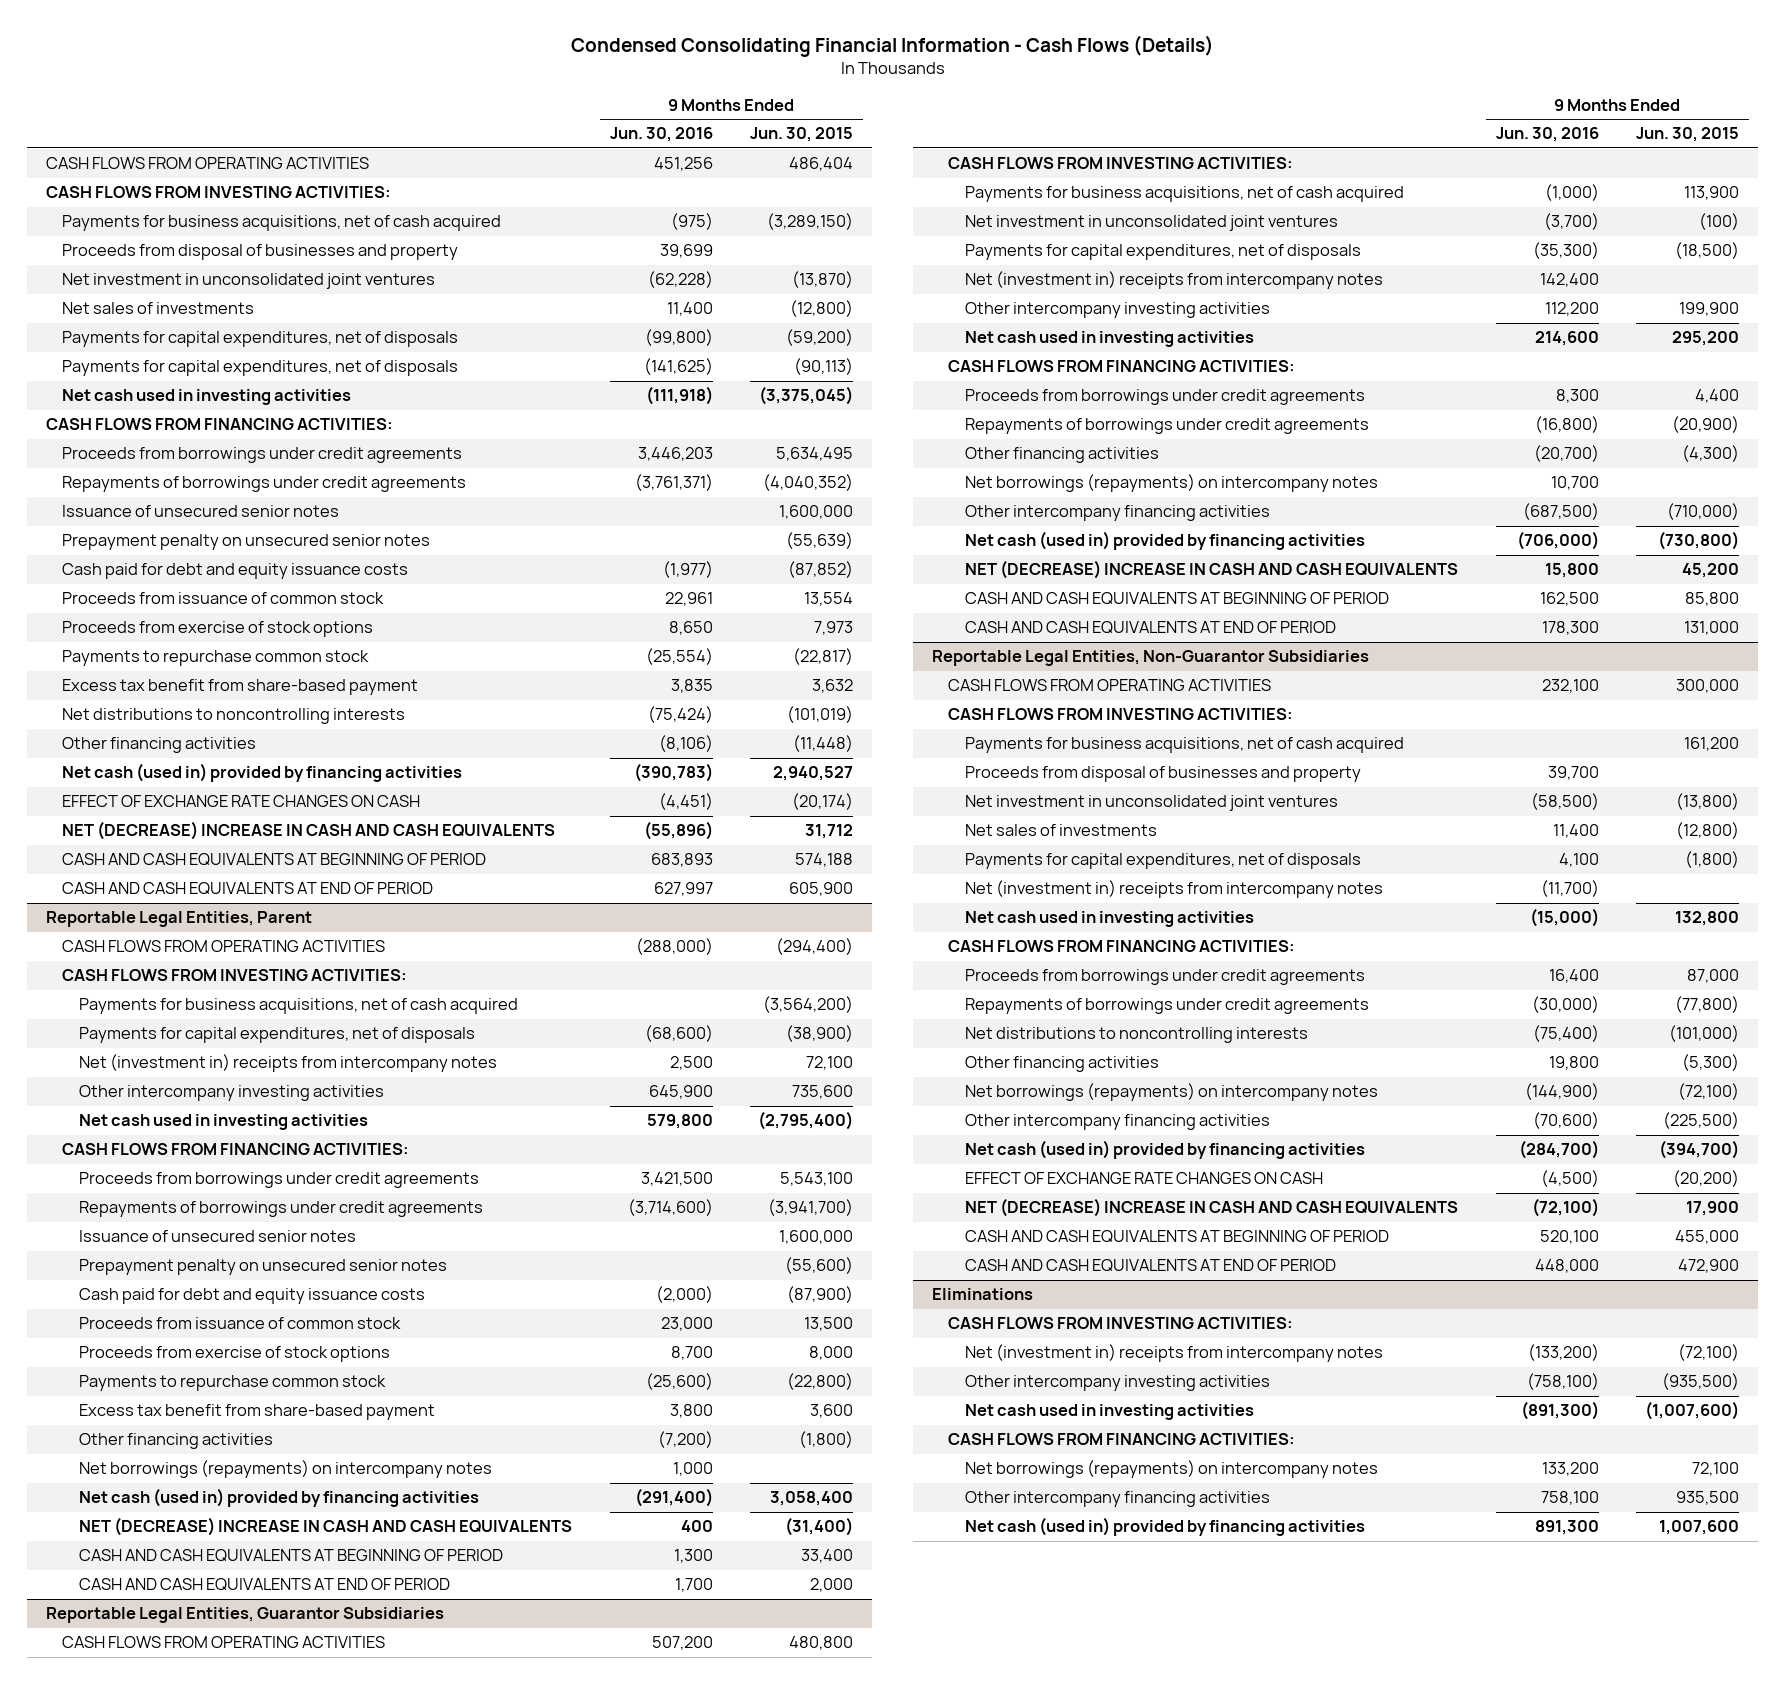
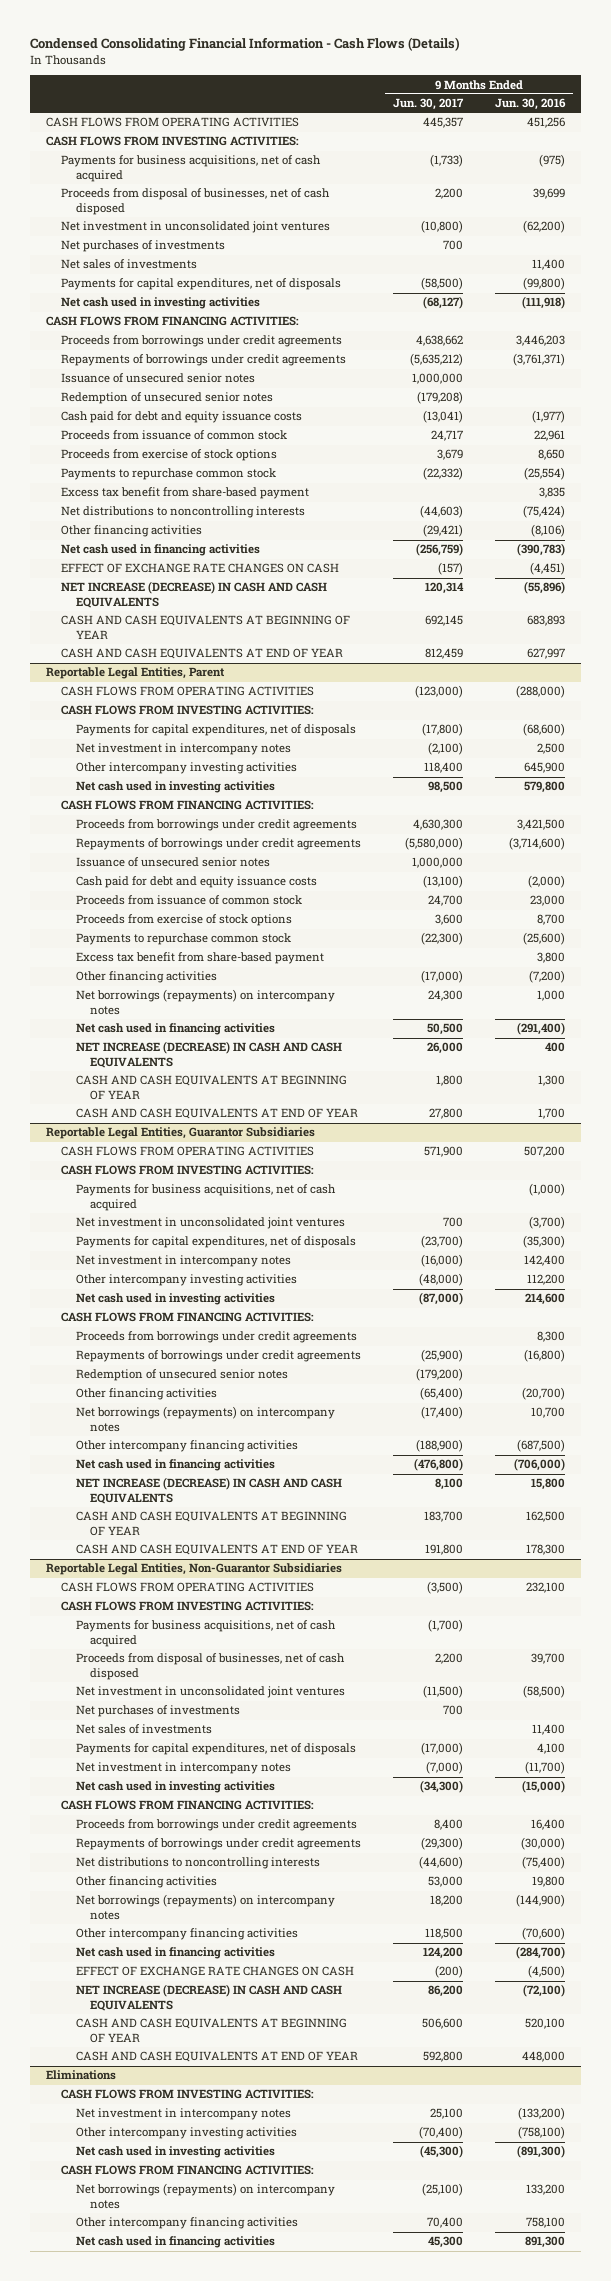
[750,127,854,143] Jun. 30, 2015 -> none
none -> [392,98,464,111] Jun. 30, 2017
[62,244,459,261] Proceeds from disposal of businesses and property -> [60,188,330,215] Proceeds from disposal of businesses, net of cash disposed
[647,271,713,289] (62,228) -> [522,220,565,234] (62,200)
none -> [60,240,225,253] Net purchases of investments
[62,360,459,377] Payments for capital expenditures, net of disposals -> none
[62,534,431,551] Prepayment penalty on unsecured senior notes -> none
none -> [60,392,273,405] Redemption of unsecured senior notes
[62,763,463,783] Net cash (used in) provided by financing activities -> [60,544,260,557] Net cash used in financing activities
[62,821,556,841] NET (DECREASE) INCREASE IN CASH AND CASH EQUIVALENTS -> [60,581,327,608] NET INCREASE (DECREASE) IN CASH AND CASH EQUIVALENTS
[62,853,487,866] CASH AND CASH EQUIVALENTS AT BEGINNING OF PERIOD -> [60,615,350,639] CASH AND CASH EQUIVALENTS AT BEGINNING OF YEAR
[62,882,434,895] CASH AND CASH EQUIVALENTS AT END OF PERIOD -> [60,648,343,660] CASH AND CASH EQUIVALENTS AT END OF YEAR
[78,998,518,1015] Payments for business acquisitions, net of cash acquired -> none
[78,1054,497,1073] Net (investment in) receipts from intercompany notes -> [75,743,291,756] Net investment in intercompany notes
[78,1259,447,1276] Prepayment penalty on unsecured senior notes -> none
[78,1488,479,1508] Net cash (used in) provided by financing activities -> [75,1023,275,1036] Net cash used in financing activities
[78,1517,572,1537] NET (DECREASE) INCREASE IN CASH AND CASH EQUIVALENTS -> [75,1041,342,1068] NET INCREASE (DECREASE) IN CASH AND CASH EQUIVALENTS
[78,1549,503,1562] CASH AND CASH EQUIVALENTS AT BEGINNING OF PERIOD -> [75,1075,347,1100] CASH AND CASH EQUIVALENTS AT BEGINNING OF YEAR
[78,1578,450,1591] CASH AND CASH EQUIVALENTS AT END OF PERIOD -> [75,1108,358,1120] CASH AND CASH EQUIVALENTS AT END OF YEAR
[964,271,1383,290] Net (investment in) receipts from intercompany notes -> [75,1255,291,1268] Net investment in intercompany notes
none -> [75,1369,288,1382] Redemption of unsecured senior notes
[964,531,1365,551] Net cash (used in) provided by financing activities -> [75,1459,275,1472] Net cash used in financing activities
[964,560,1458,580] NET (DECREASE) INCREASE IN CASH AND CASH EQUIVALENTS -> [75,1477,342,1504] NET INCREASE (DECREASE) IN CASH AND CASH EQUIVALENTS
[964,592,1389,605] CASH AND CASH EQUIVALENTS AT BEGINNING OF PERIOD -> [75,1511,347,1536] CASH AND CASH EQUIVALENTS AT BEGINNING OF YEAR
[964,621,1336,634] CASH AND CASH EQUIVALENTS AT END OF PERIOD -> [75,1544,358,1556] CASH AND CASH EQUIVALENTS AT END OF YEAR
[964,766,1361,783] Proceeds from disposal of businesses and property -> [75,1653,345,1680] Proceeds from disposal of businesses, net of cash disposed
none -> [75,1705,240,1718] Net purchases of investments
[964,880,1383,899] Net (investment in) receipts from intercompany notes -> [75,1762,291,1775] Net investment in intercompany notes
[964,1140,1365,1160] Net cash (used in) provided by financing activities -> [75,1947,275,1960] Net cash used in financing activities
[964,1198,1458,1218] NET (DECREASE) INCREASE IN CASH AND CASH EQUIVALENTS -> [75,1984,342,2011] NET INCREASE (DECREASE) IN CASH AND CASH EQUIVALENTS
[964,1230,1389,1243] CASH AND CASH EQUIVALENTS AT BEGINNING OF PERIOD -> [75,2018,347,2043] CASH AND CASH EQUIVALENTS AT BEGINNING OF YEAR
[964,1259,1336,1272] CASH AND CASH EQUIVALENTS AT END OF PERIOD -> [75,2051,358,2063] CASH AND CASH EQUIVALENTS AT END OF YEAR
[964,1344,1383,1363] Net (investment in) receipts from intercompany notes -> [75,2108,291,2121] Net investment in intercompany notes
[964,1517,1365,1537] Net cash (used in) provided by financing activities -> [75,2236,275,2249] Net cash used in financing activities

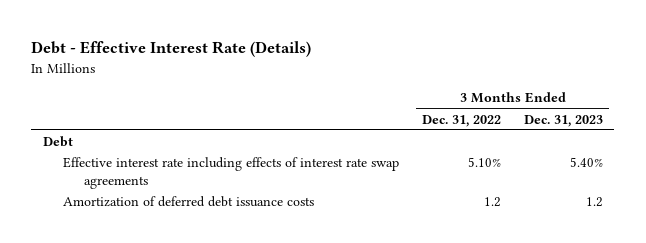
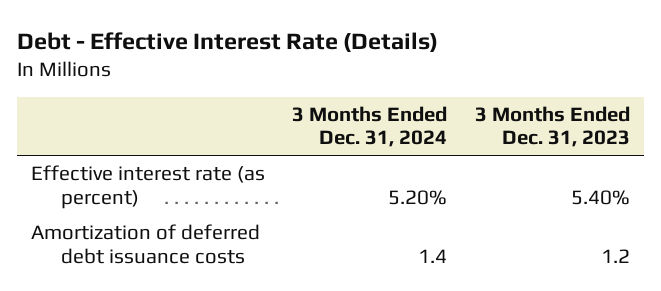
[422,114,502,127] Dec. 31, 2022 -> none
none -> [292,105,448,148] 3 Months Ended Dec. 31, 2024
[42,136,73,148] Debt -> none
[63,157,400,190] Effective interest rate including effects of interest rate swap agreements -> [31,165,266,209] Effective interest rate (as percent)

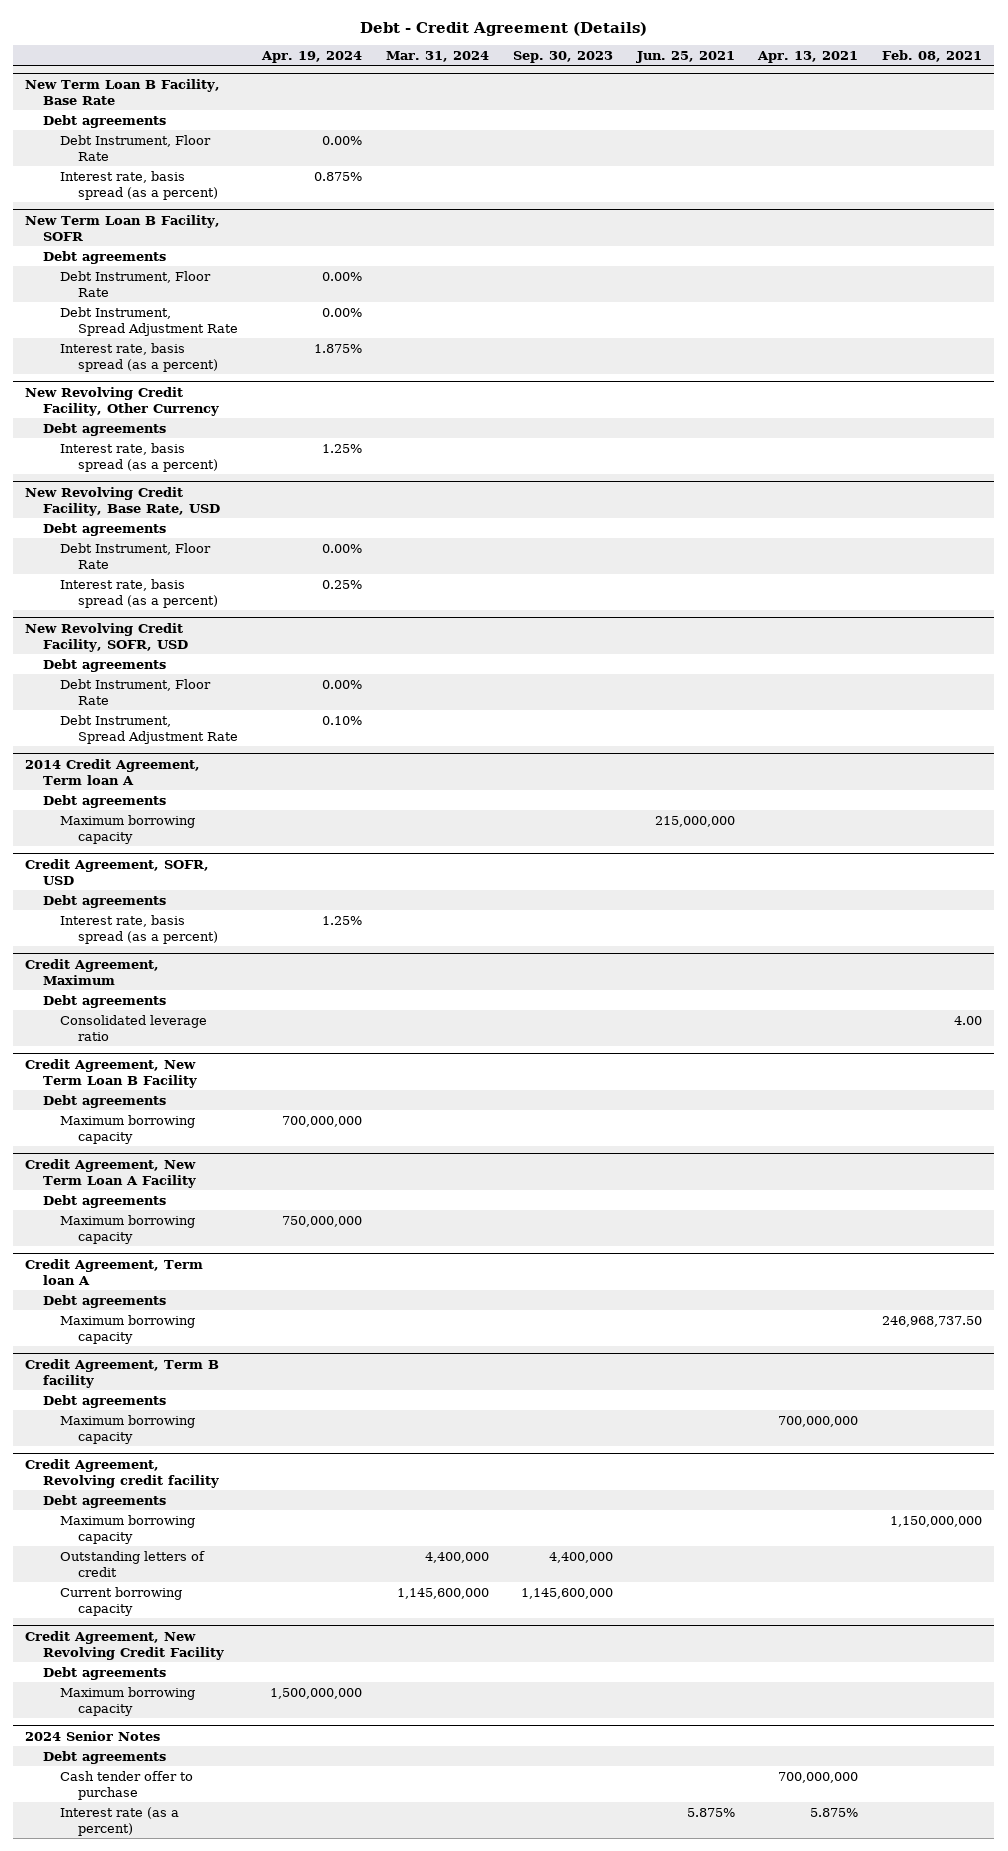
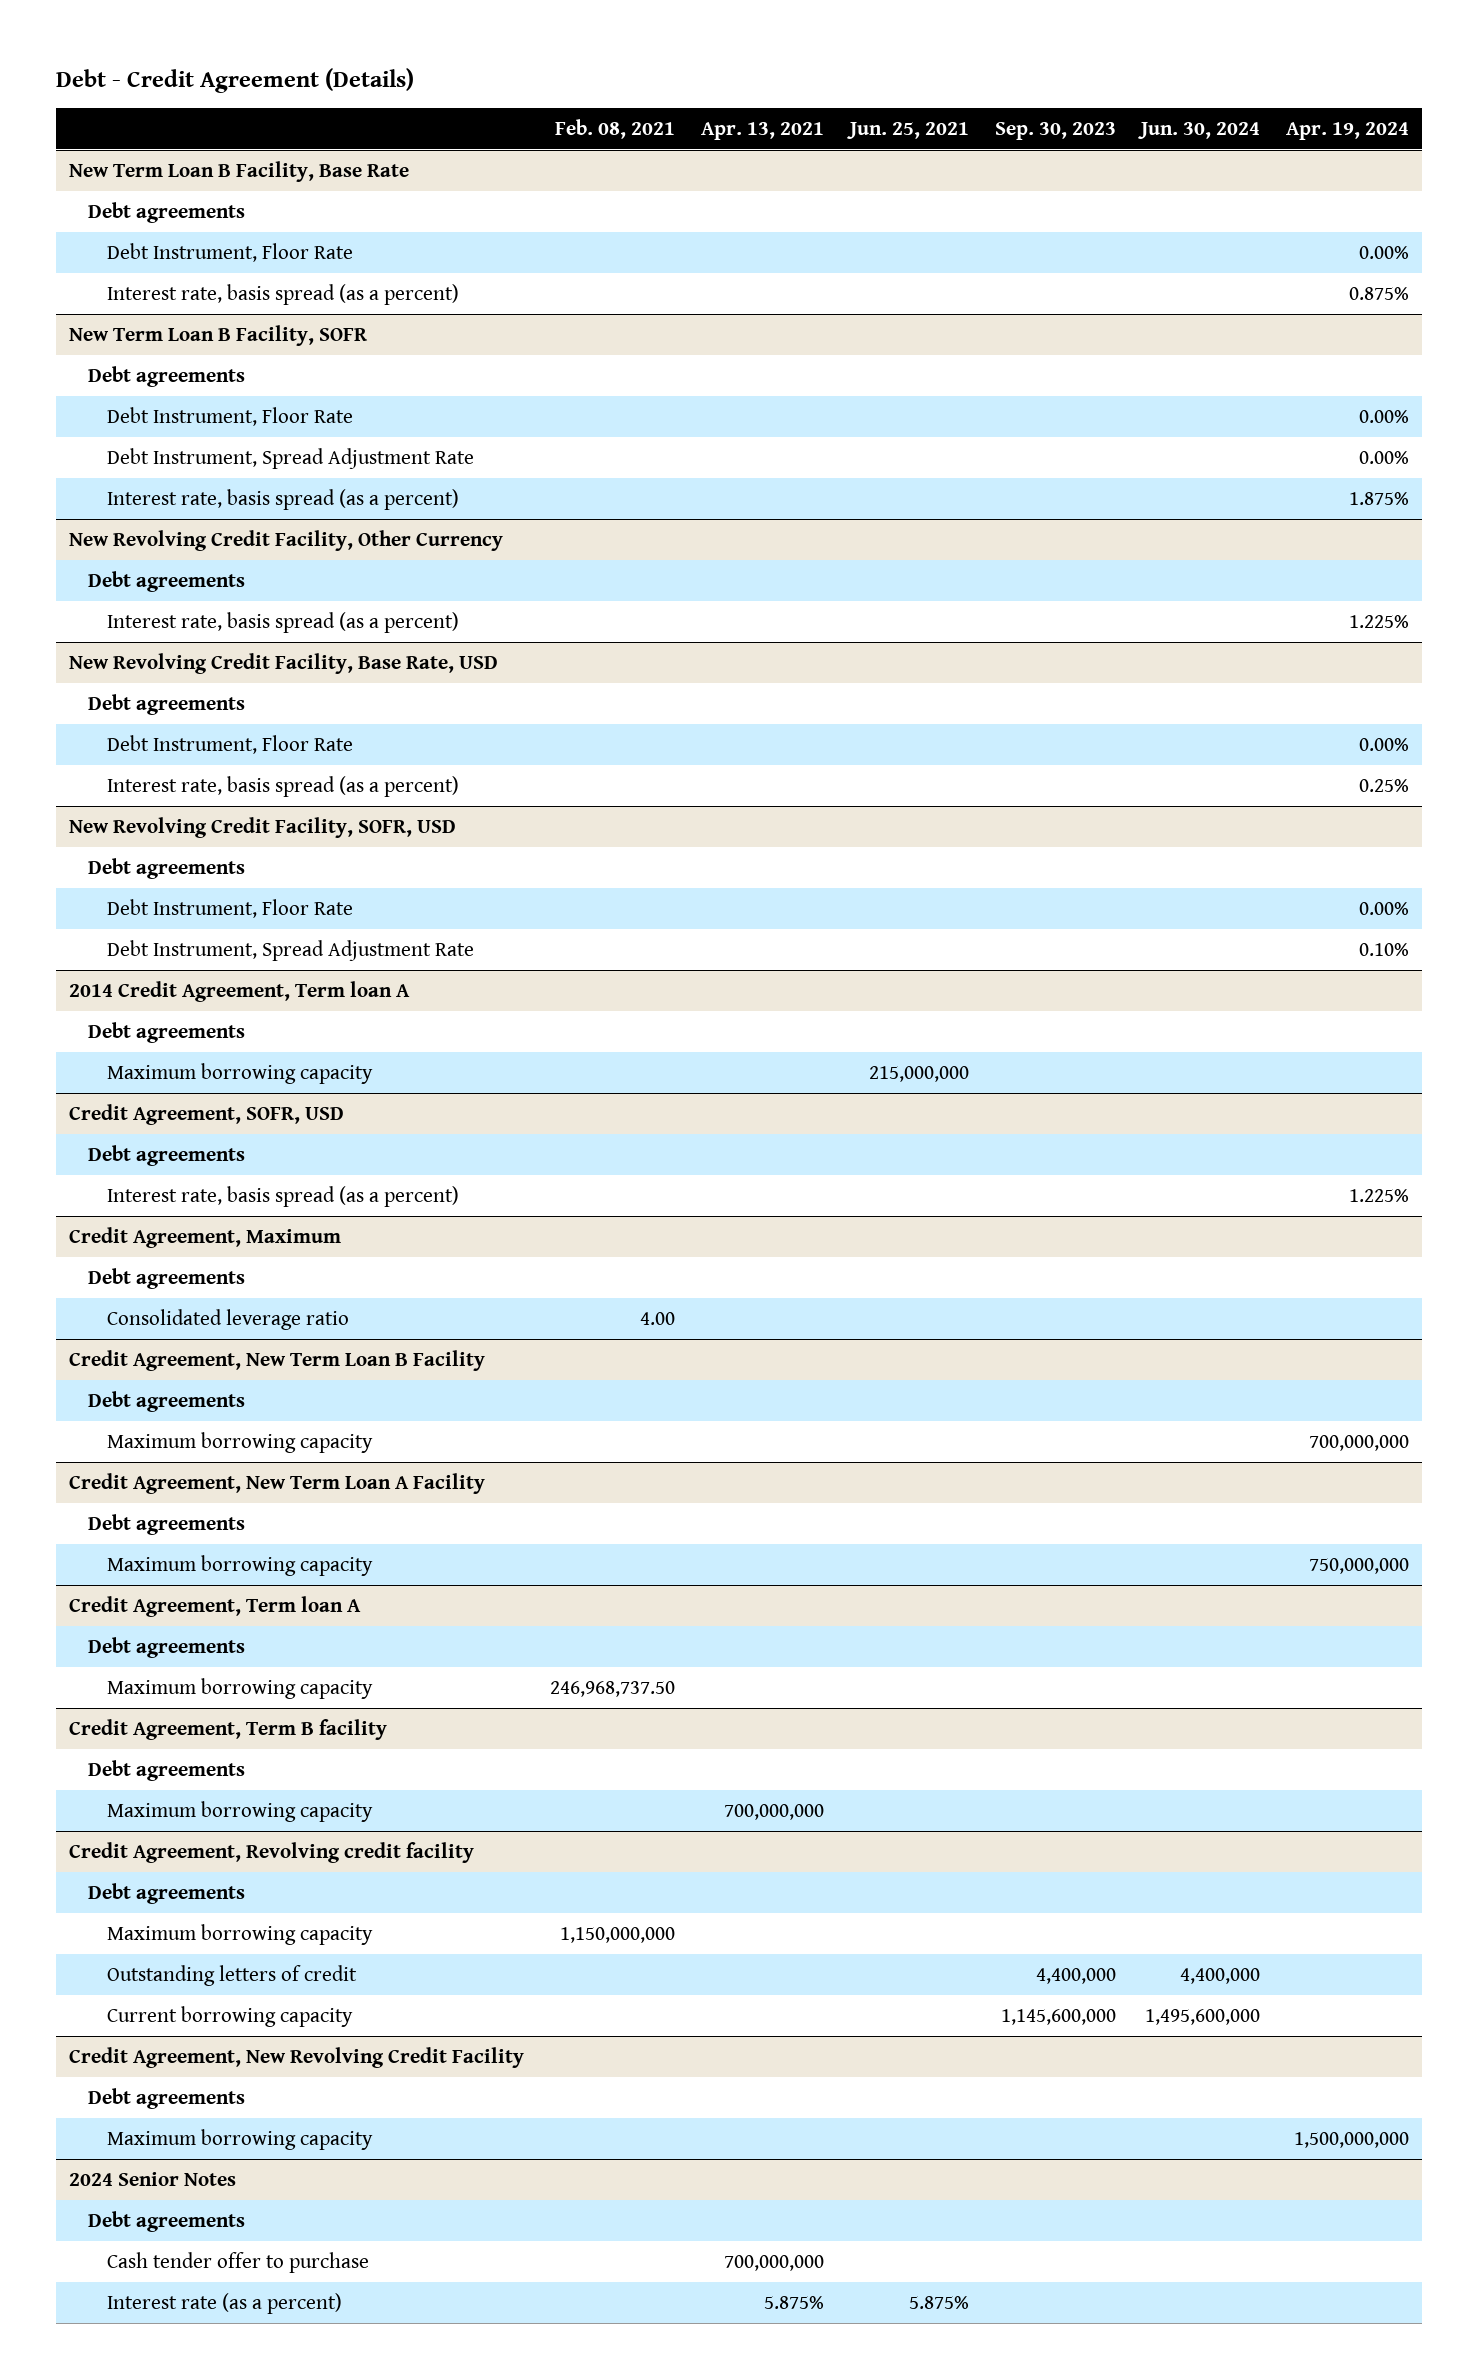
[385,50,489,62] Mar. 31, 2024 -> none
none -> [1138,121,1261,139] Jun. 30, 2024
[321,443,362,453] 1.25% -> [1349,614,1410,628] 1.225%
[321,915,362,925] 1.25% -> [1349,1188,1410,1202] 1.225%

